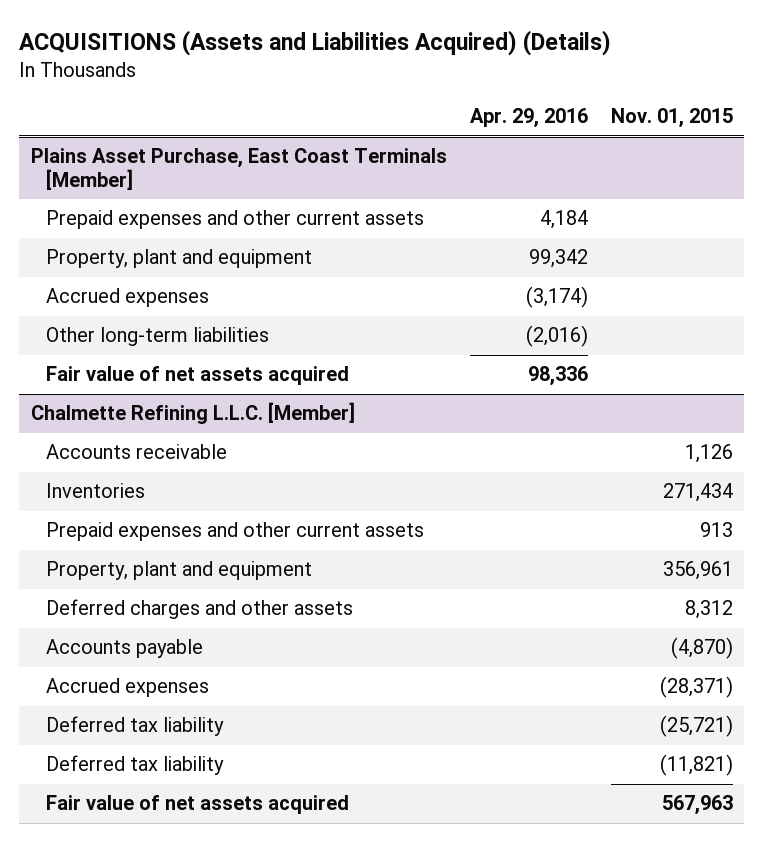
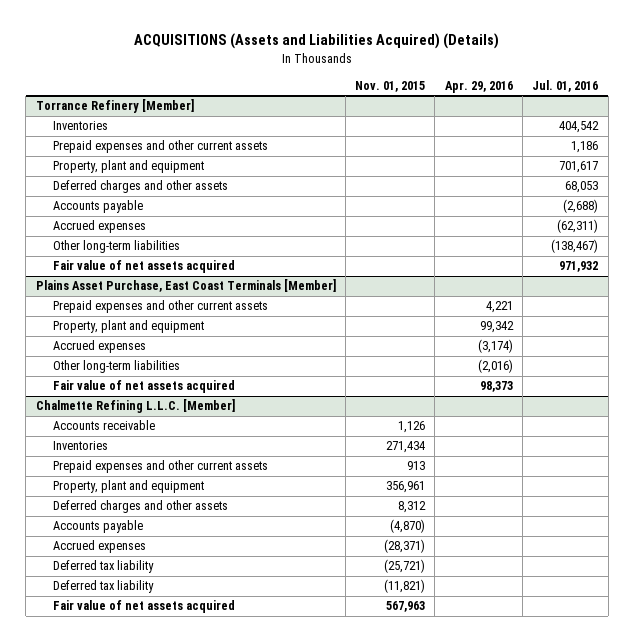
none -> [532,79,599,92] Jul. 01, 2016
none -> [35,99,194,114] Torrance Refinery [Member]
none -> [53,121,109,131] Inventories
none -> [53,140,269,154] Prepaid expenses and other current assets
none -> [53,160,205,174] Property, plant and equipment
none -> [53,180,229,194] Deferred charges and other assets
none -> [53,200,144,214] Accounts payable
none -> [53,220,147,234] Accrued expenses
none -> [53,240,181,254] Other long-term liabilities
none -> [53,260,236,274] Fair value of net assets acquired
[539,210,588,230] 4,184 -> [485,301,513,314] 4,221
[527,366,588,387] 98,336 -> [479,381,513,393] 98,373

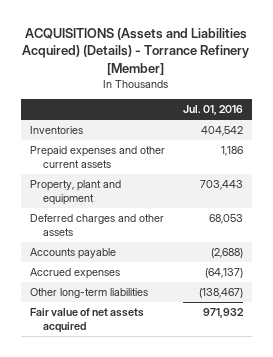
[133,33,499,50] ACQUISITIONS (Assets and Liabilities Acquired) (Details) -> [22,27,250,75] ACQUISITIONS (Assets and Liabilities Acquired) (Details) - Torrance Refinery [Member]
[355,80,426,92] Nov. 01, 2015 -> none
[444,80,513,93] Apr. 29, 2016 -> none
[35,99,194,114] Torrance Refinery [Member] -> none
[559,161,599,174] 701,617 -> [200,180,244,191] 703,443
[557,219,599,234] (62,311) -> [205,268,244,279] (64,137)
[35,279,336,293] Plains Asset Purchase, East Coast Terminals [Member] -> none
[53,300,269,314] Prepaid expenses and other current assets -> none
[53,320,205,334] Property, plant and equipment -> none
[53,340,147,354] Accrued expenses -> none
[53,360,181,374] Other long-term liabilities -> none
[53,380,236,394] Fair value of net assets acquired -> none
[35,399,235,414] Chalmette Refining L.L.C. [Member] -> none
[53,420,156,431] Accounts receivable -> none
[53,441,109,451] Inventories -> none
[53,460,269,474] Prepaid expenses and other current assets -> none
[53,480,205,494] Property, plant and equipment -> none
[53,500,229,514] Deferred charges and other assets -> none
[53,520,144,534] Accounts payable -> none
[53,540,147,554] Accrued expenses -> none
[53,560,155,574] Deferred tax liability -> none
[53,580,155,594] Deferred tax liability -> none
[53,600,236,614] Fair value of net assets acquired -> none

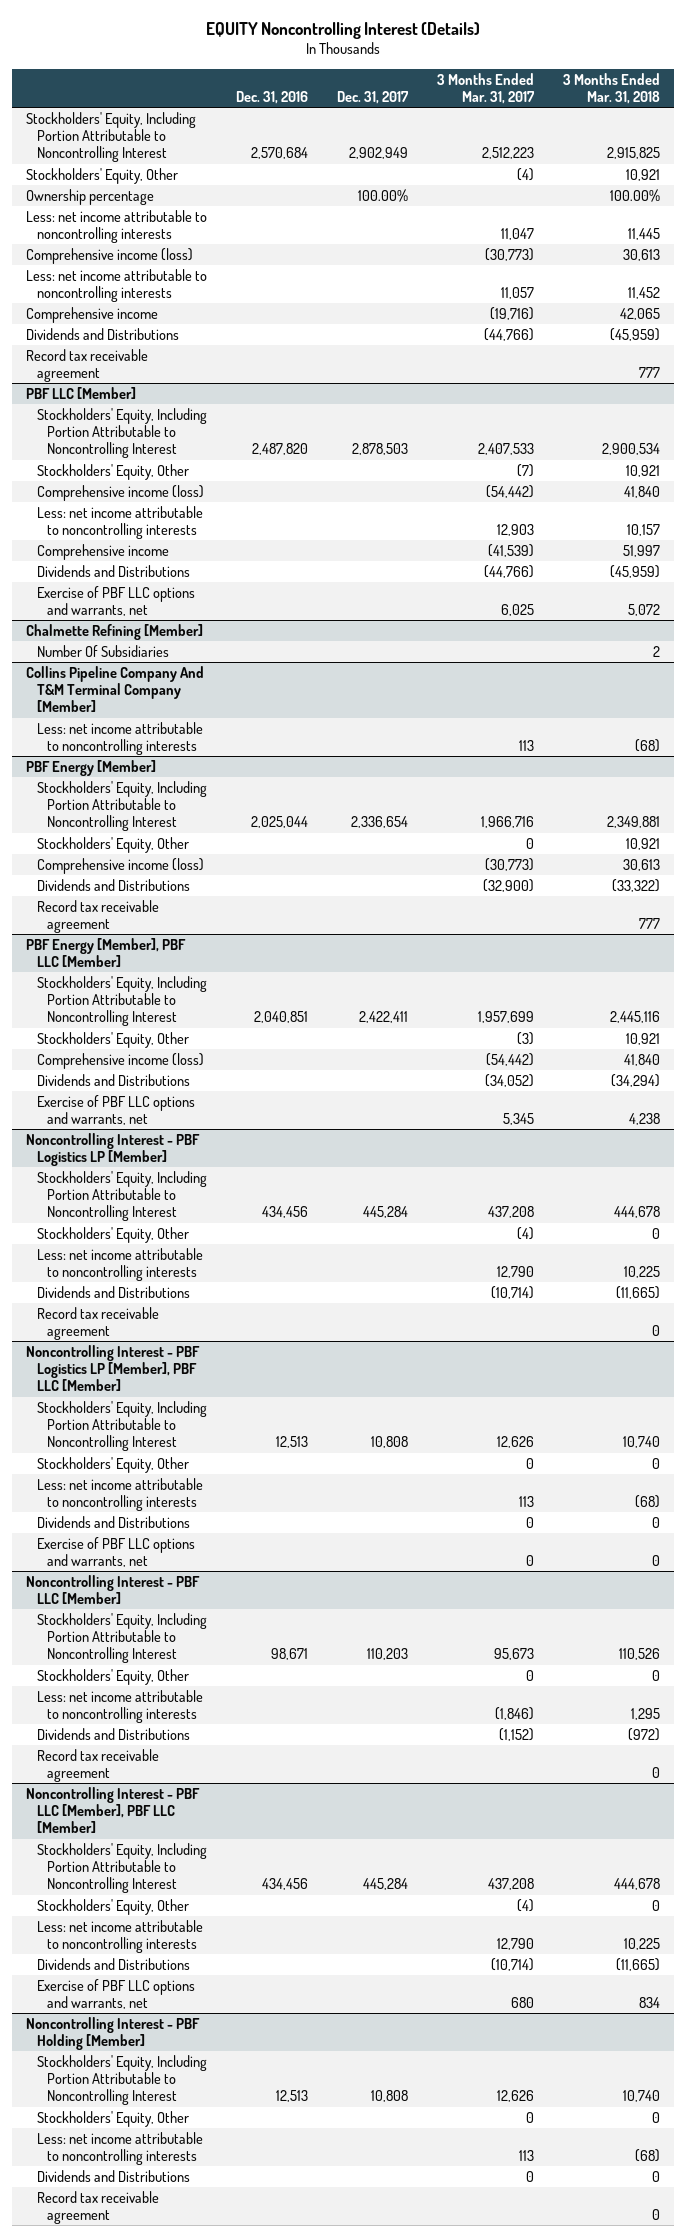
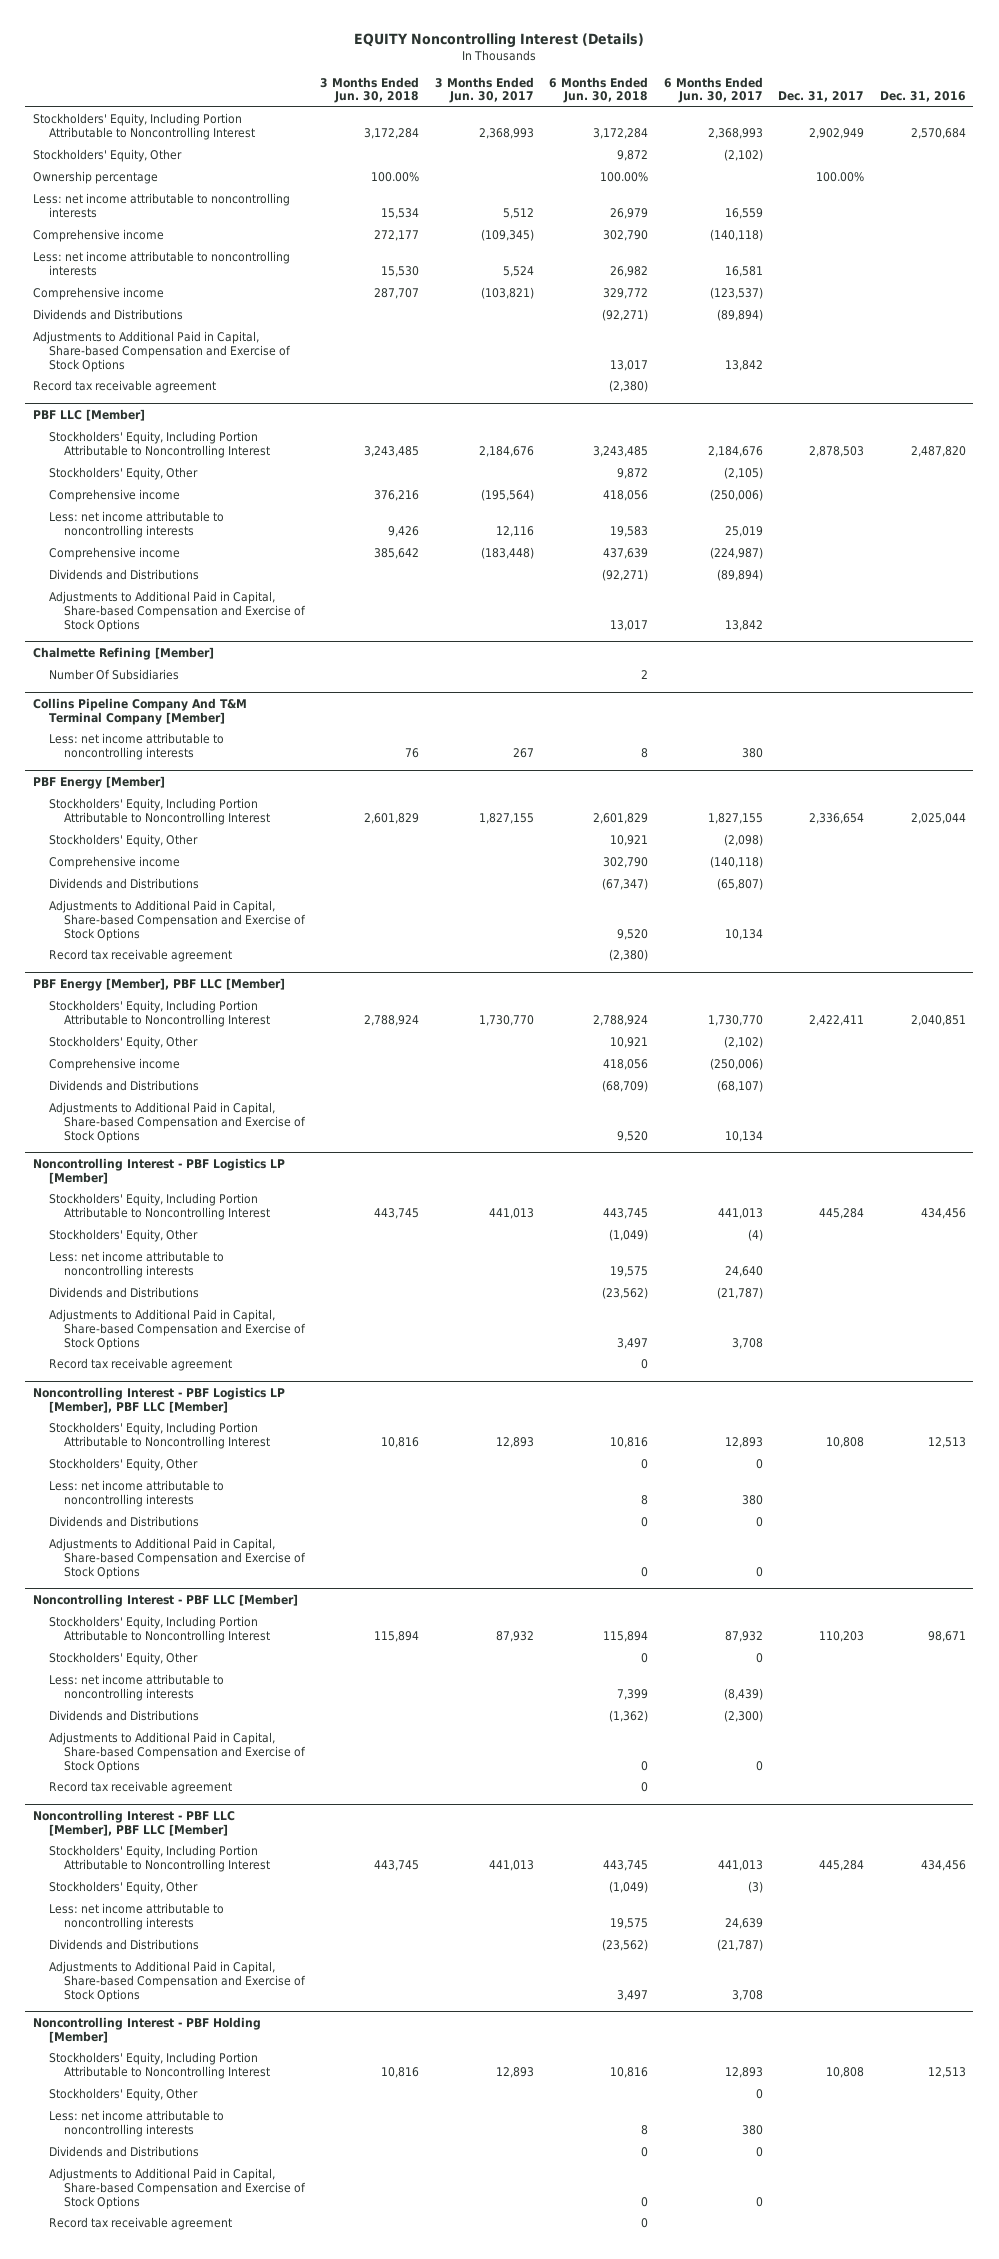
[436,72,535,105] 3 Months Ended Mar. 31, 2017 -> none
[562,72,660,105] 3 Months Ended Mar. 31, 2018 -> none
none -> [320,76,420,104] 3 Months Ended Jun. 30, 2018
none -> [434,76,534,104] 3 Months Ended Jun. 30, 2017
none -> [549,76,649,104] 6 Months Ended Jun. 30, 2018
none -> [663,76,763,104] 6 Months Ended Jun. 30, 2017
[26,247,194,264] Comprehensive income (loss) -> [33,229,165,243] Comprehensive income
none -> [33,331,291,372] Adjustments to Additional Paid in Capital, Share-based Compensation and Exercise of Stock Options
[36,484,204,501] Comprehensive income (loss) -> [48,489,180,503] Comprehensive income
[36,585,195,617] Exercise of PBF LLC options and warrants, net -> none
none -> [48,591,306,632] Adjustments to Additional Paid in Capital, Share-based Compensation and Exercise of Stock Options
[36,857,204,874] Comprehensive income (loss) -> [48,856,180,870] Comprehensive income
none -> [48,900,306,941] Adjustments to Additional Paid in Capital, Share-based Compensation and Exercise of Stock Options
[36,1052,204,1069] Comprehensive income (loss) -> [48,1058,180,1072] Comprehensive income
[36,1094,195,1126] Exercise of PBF LLC options and warrants, net -> none
none -> [48,1102,306,1143] Adjustments to Additional Paid in Capital, Share-based Compensation and Exercise of Stock Options
none -> [48,1309,306,1350] Adjustments to Additional Paid in Capital, Share-based Compensation and Exercise of Stock Options
[36,1536,195,1568] Exercise of PBF LLC options and warrants, net -> none
none -> [48,1538,306,1579] Adjustments to Additional Paid in Capital, Share-based Compensation and Exercise of Stock Options
none -> [48,1732,306,1773] Adjustments to Additional Paid in Capital, Share-based Compensation and Exercise of Stock Options
[36,1978,195,2010] Exercise of PBF LLC options and warrants, net -> none
none -> [48,1961,306,2002] Adjustments to Additional Paid in Capital, Share-based Compensation and Exercise of Stock Options
none -> [48,2168,306,2209] Adjustments to Additional Paid in Capital, Share-based Compensation and Exercise of Stock Options

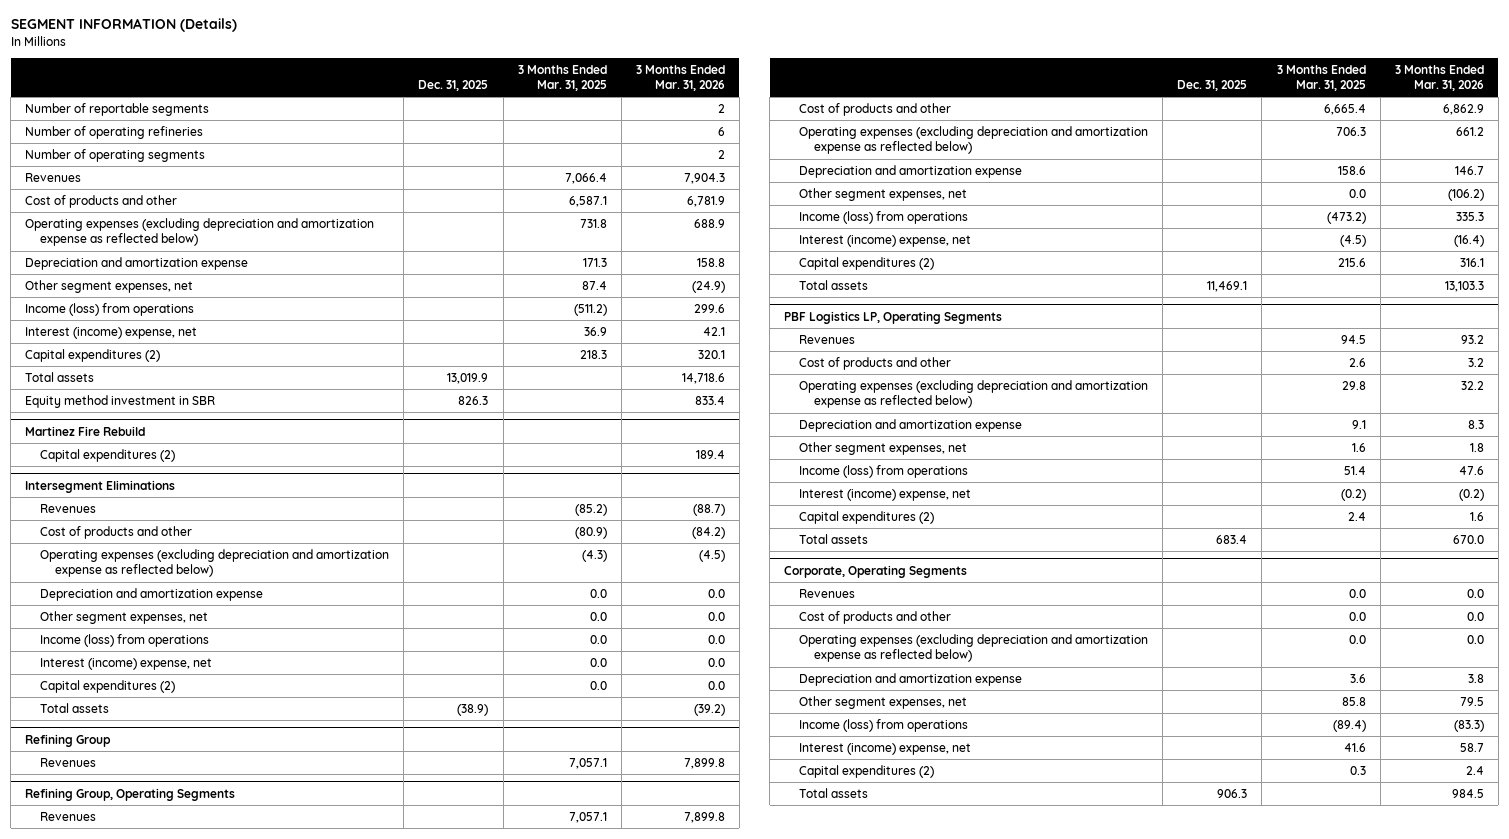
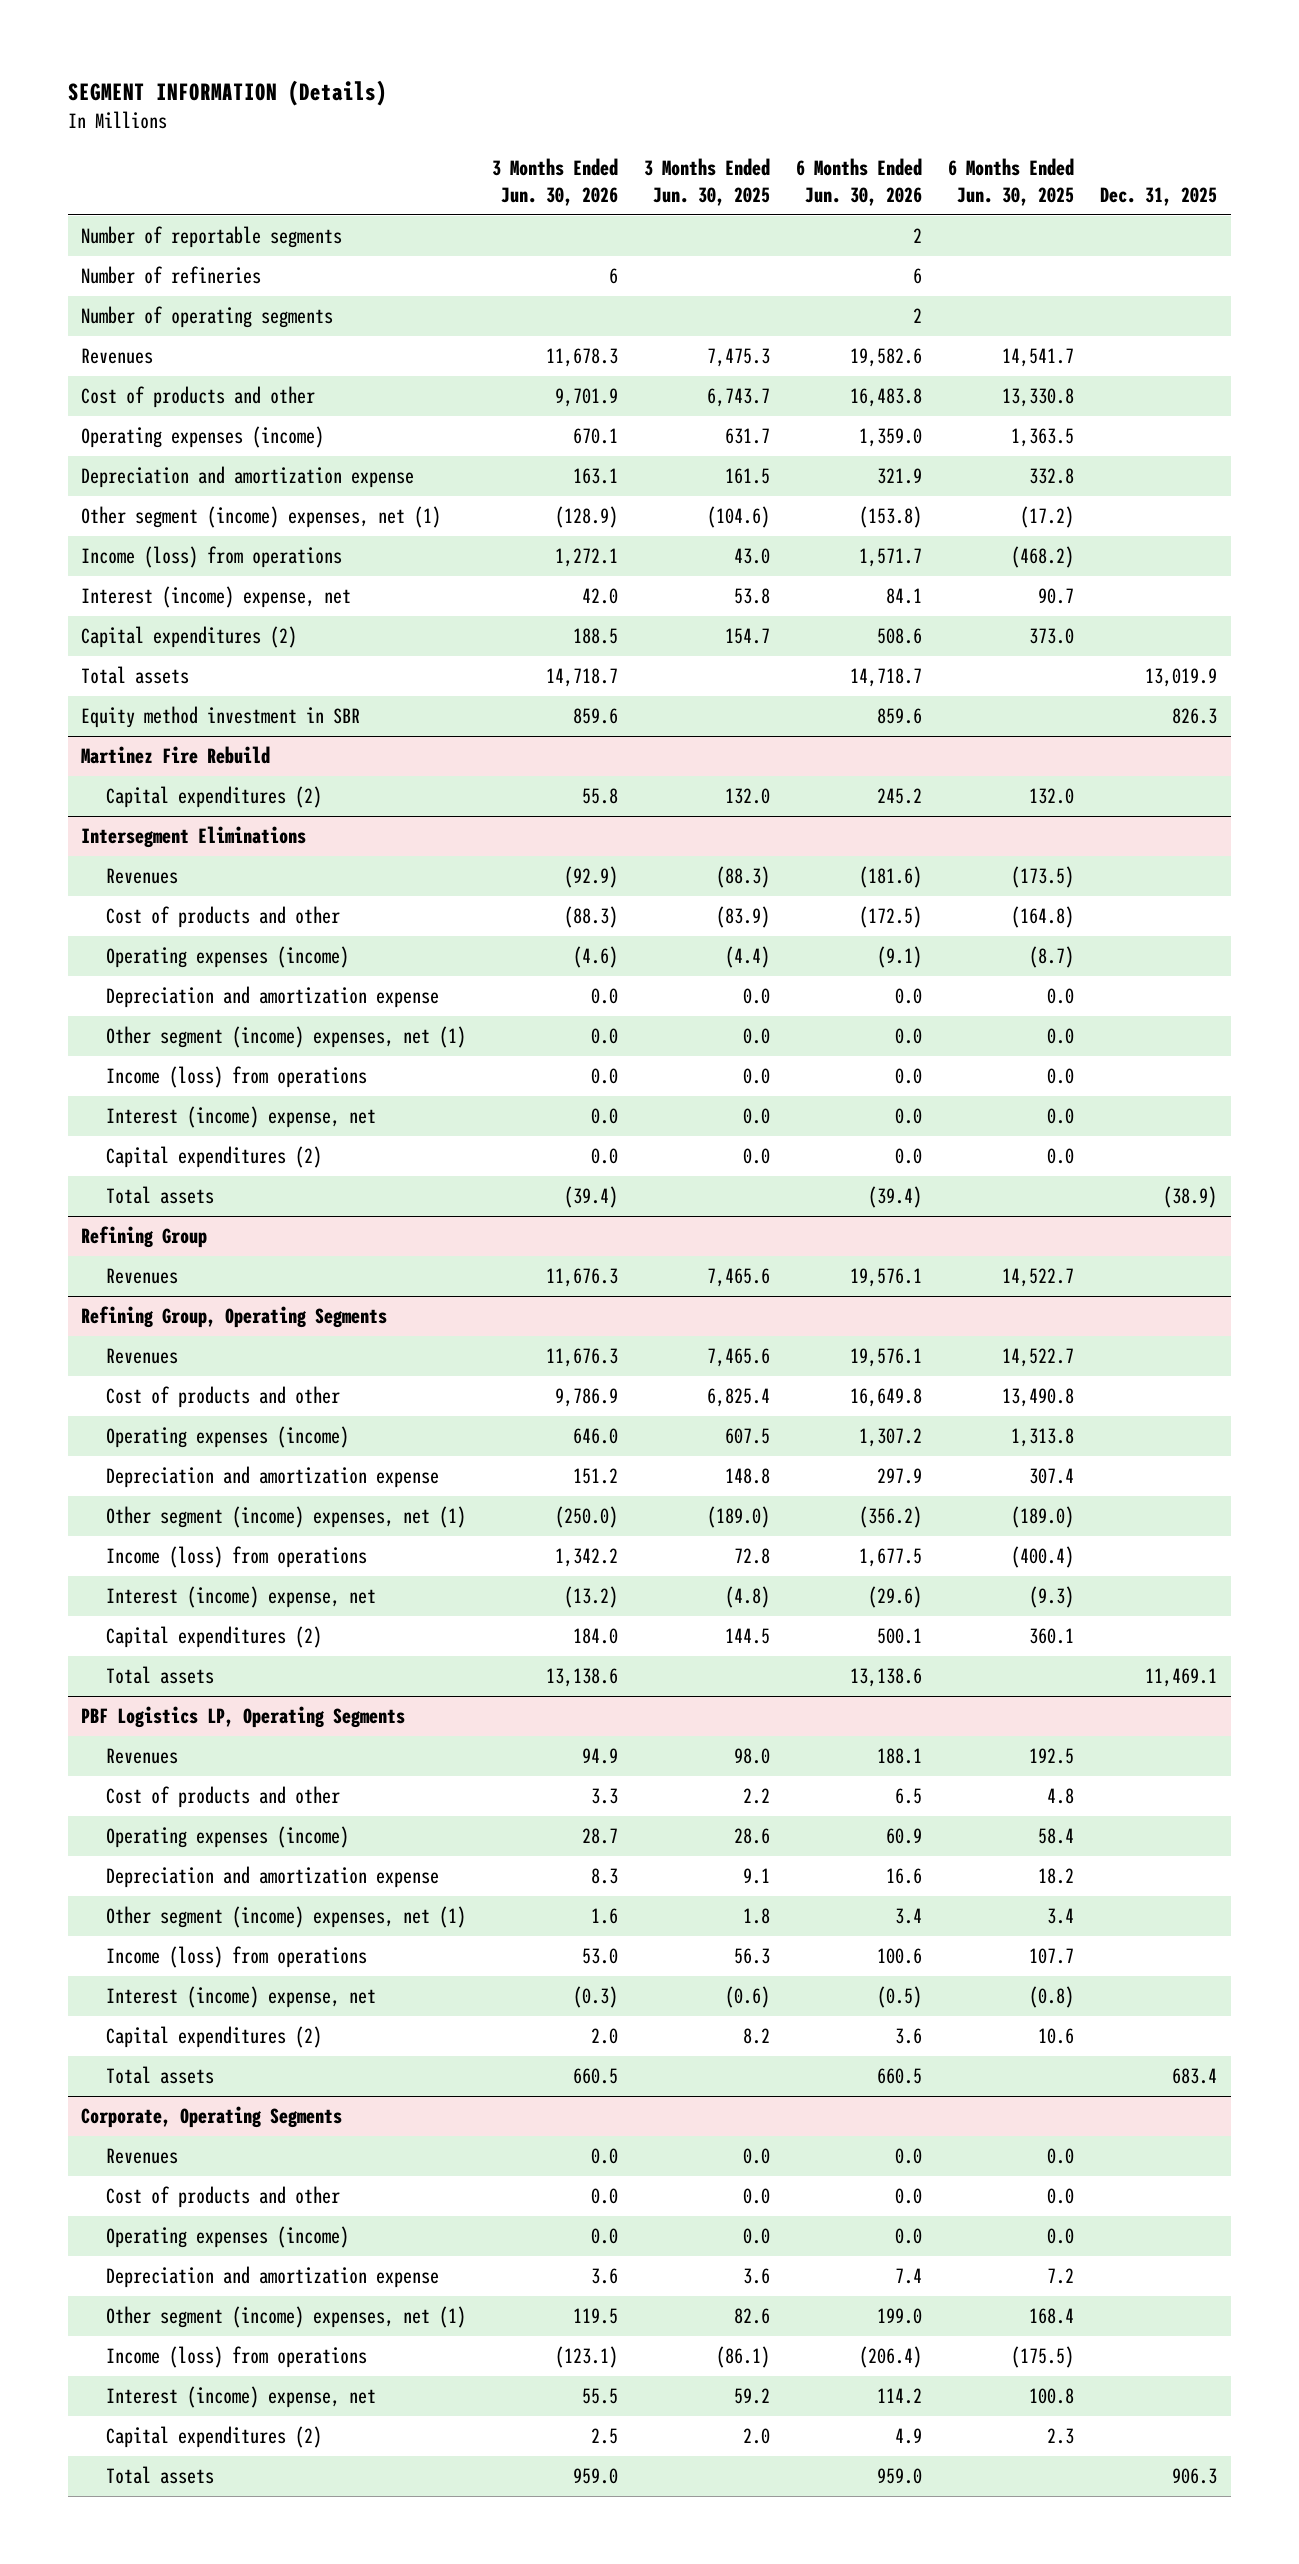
[517,64,607,91] 3 Months Ended Mar. 31, 2025 -> none
[635,64,725,91] 3 Months Ended Mar. 31, 2026 -> none
none -> [492,158,619,207] 3 Months Ended Jun. 30, 2026
none -> [644,158,771,207] 3 Months Ended Jun. 30, 2025
none -> [796,158,923,207] 6 Months Ended Jun. 30, 2026
none -> [948,158,1075,207] 6 Months Ended Jun. 30, 2025
[25,125,204,139] Number of operating refineries -> [81,266,262,285] Number of refineries
[25,217,375,247] Operating expenses (excluding depreciation and amortization expense as reflected below) -> [81,426,325,449] Operating expenses (income)
[25,279,194,293] Other segment expenses, net -> [81,506,442,529] Other segment (income) expenses, net (1)
[40,548,390,578] Operating expenses (excluding depreciation and amortization expense as reflected below) -> [105,946,349,969] Operating expenses (income)
[40,610,209,624] Other segment expenses, net -> [105,1026,466,1049] Other segment (income) expenses, net (1)
[799,125,1149,155] Operating expenses (excluding depreciation and amortization expense as reflected below) -> [105,1426,349,1449] Operating expenses (income)
[799,187,968,201] Other segment expenses, net -> [105,1506,466,1529] Other segment (income) expenses, net (1)
[799,379,1149,409] Operating expenses (excluding depreciation and amortization expense as reflected below) -> [105,1826,349,1849] Operating expenses (income)
[799,441,968,455] Other segment expenses, net -> [105,1906,466,1929] Other segment (income) expenses, net (1)
[799,633,1149,663] Operating expenses (excluding depreciation and amortization expense as reflected below) -> [105,2226,349,2249] Operating expenses (income)
[799,695,968,709] Other segment expenses, net -> [105,2306,466,2329] Other segment (income) expenses, net (1)

